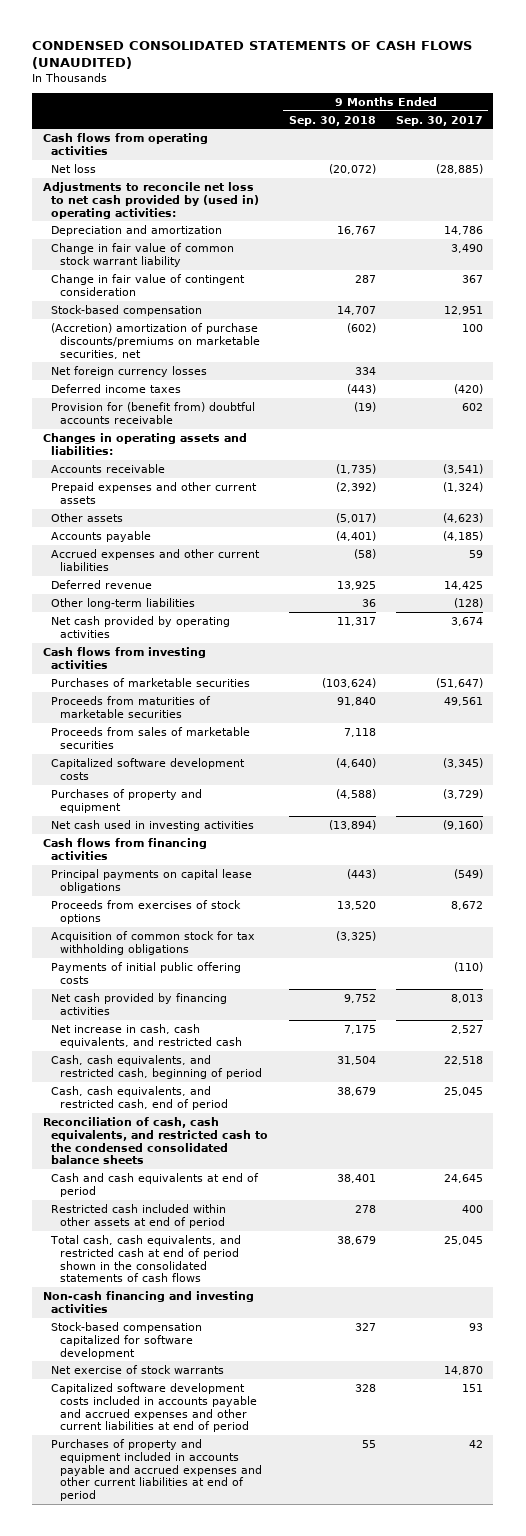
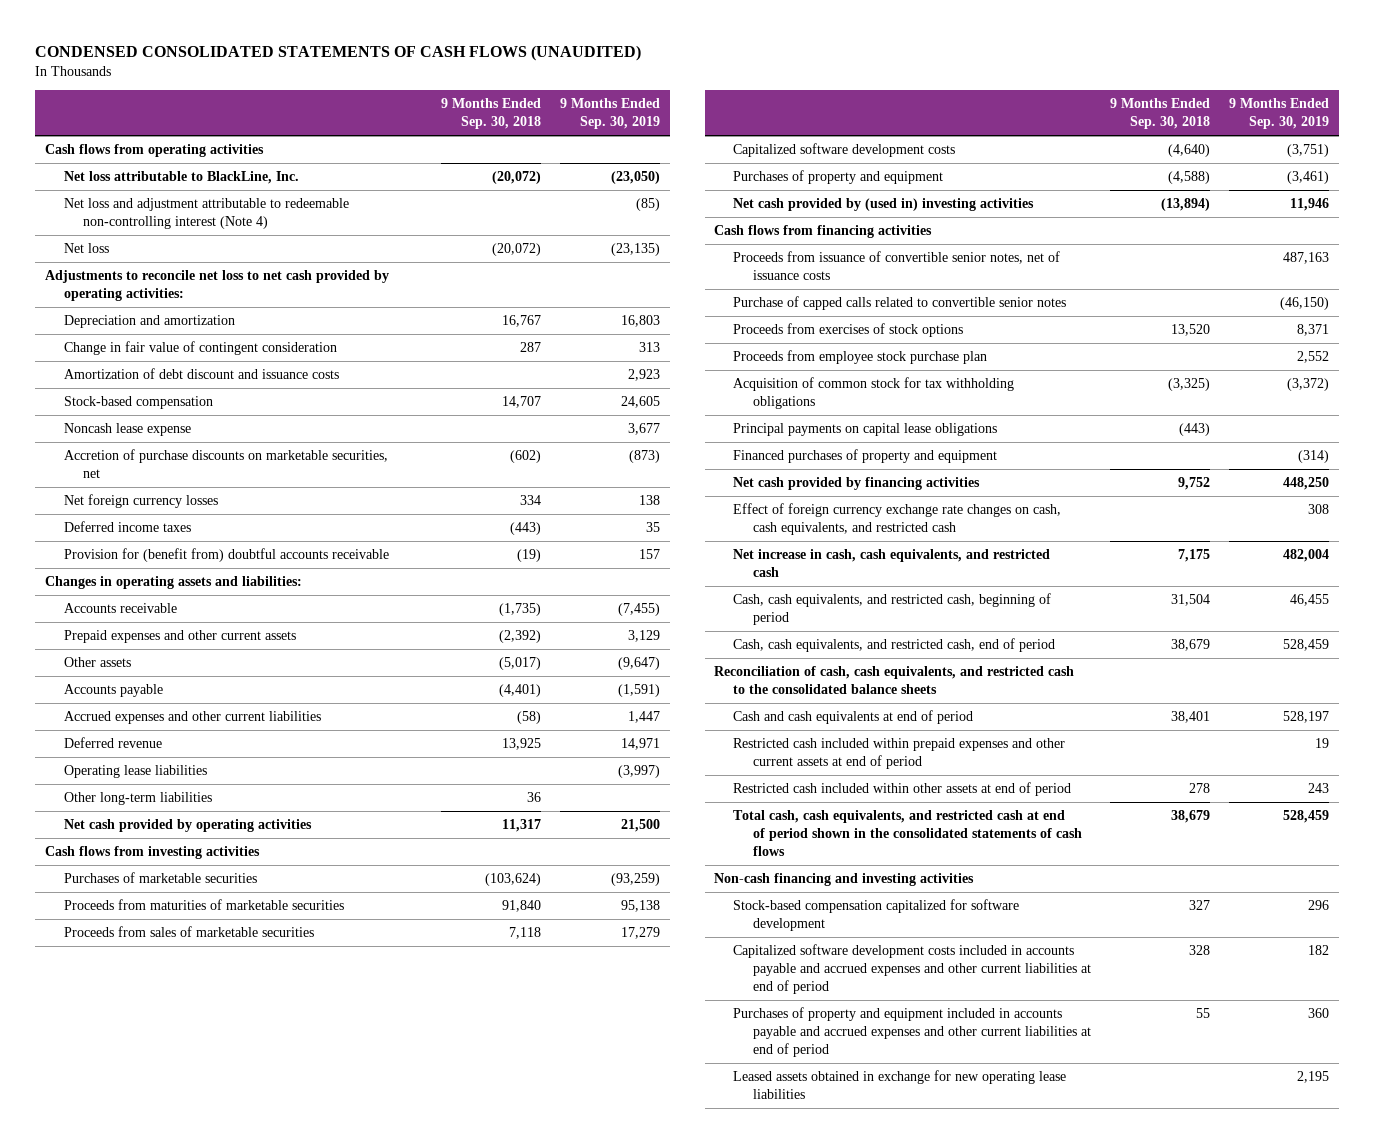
[396,115,484,126] Sep. 30, 2017 -> none
none -> [559,98,660,129] 9 Months Ended Sep. 30, 2019
none -> [64,171,300,185] Net loss attributable to BlackLine, Inc.
none -> [64,198,350,229] Net loss and adjustment attributable to redeemable non-controlling interest (Note 4)
[42,181,260,219] Adjustments to reconcile net loss to net cash provided by (used in) operating activities: -> [44,270,389,301] Adjustments to reconcile net loss to net cash provided by operating activities:
[51,242,235,267] Change in fair value of common stock warrant liability -> none
none -> [64,368,340,380] Amortization of debt discount and issuance costs
none -> [64,423,192,437] Noncash lease expense
[51,322,260,359] (Accretion) amortization of purchase discounts/premiums on marketable securities, net -> [64,449,389,478] Accretion of purchase discounts on marketable securities, net
none -> [64,765,208,779] Operating lease liabilities
[51,819,255,831] Net cash used in investing activities -> [733,198,1035,212] Net cash provided by (used in) investing activities
none -> [733,251,1061,280] Proceeds from issuance of convertible senior notes, net of issuance costs
none -> [733,296,1067,311] Purchase of capped calls related to convertible senior notes
none -> [733,350,988,365] Proceeds from employee stock purchase plan
[51,961,242,984] Payments of initial public offering costs -> none
[51,868,253,893] Principal payments on capital lease obligations -> [733,423,998,437] Principal payments on capital lease obligations
none -> [733,449,998,464] Financed purchases of property and equipment
none -> [733,503,1062,535] Effect of foreign currency exchange rate changes on cash, cash equivalents, and restricted cash
[42,1116,269,1165] Reconciliation of cash, cash equivalents, and restricted cash to the condensed consolidated balance sheets -> [714,666,1075,694] Reconciliation of cash, cash equivalents, and restricted cash to the consolidated balance sheets
none -> [733,738,1066,769] Restricted cash included within prepaid expenses and other current assets at end of period
[51,1364,225,1374] Net exercise of stock warrants -> none
none -> [733,1070,1067,1099] Leased assets obtained in exchange for new operating lease liabilities

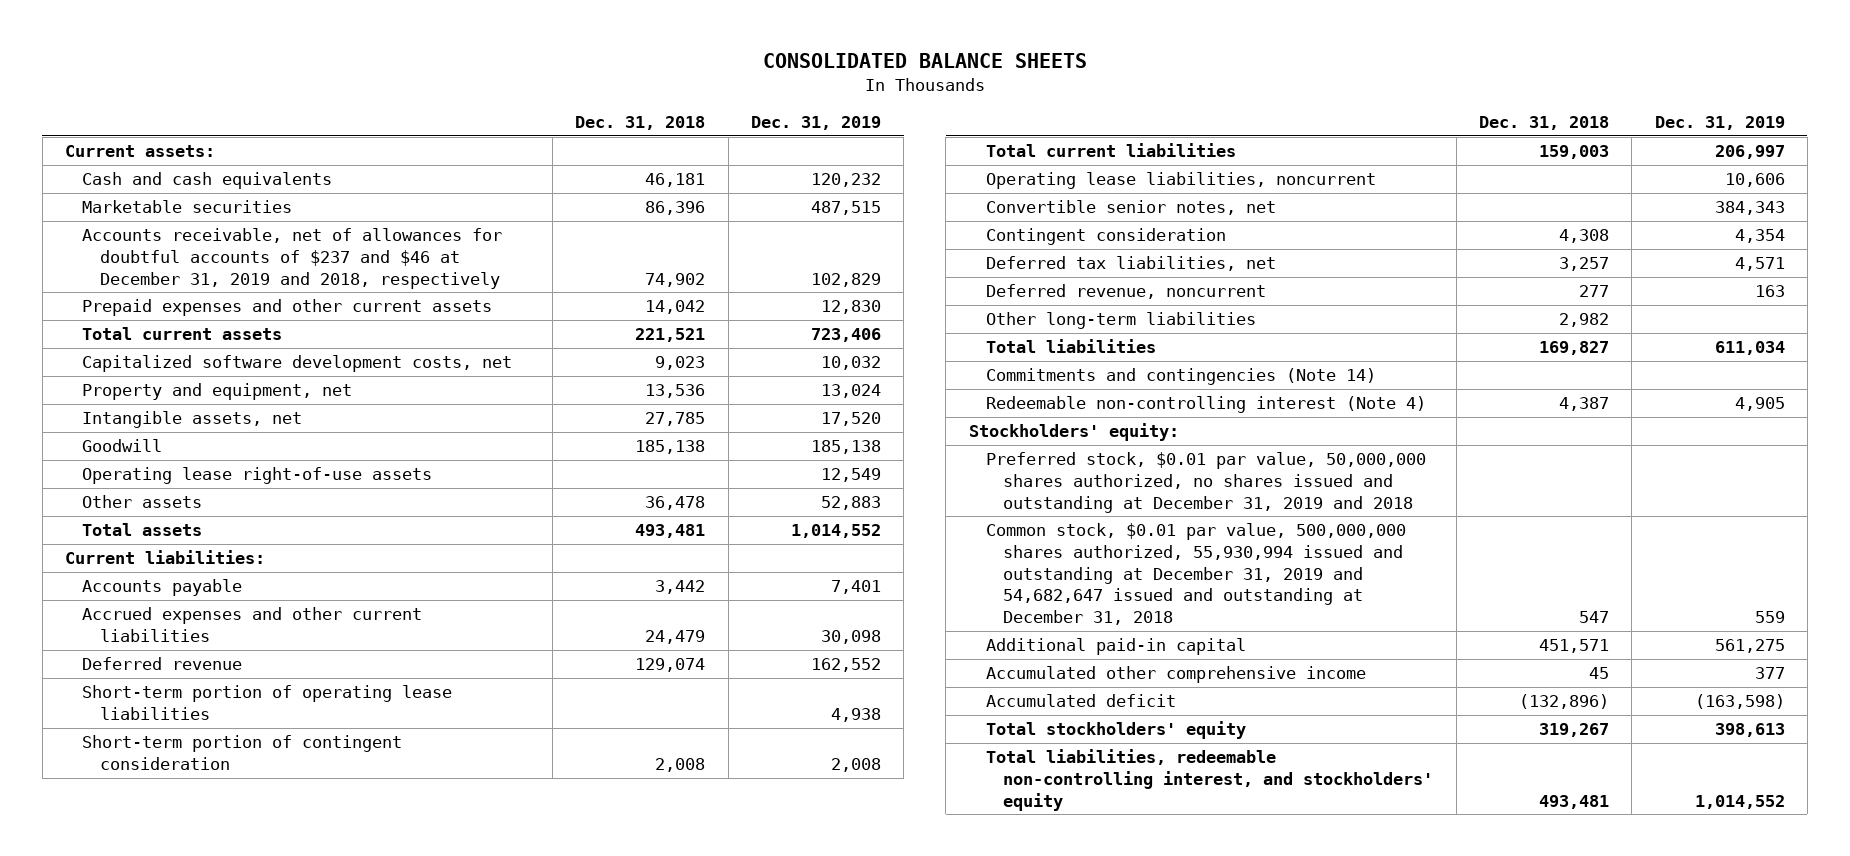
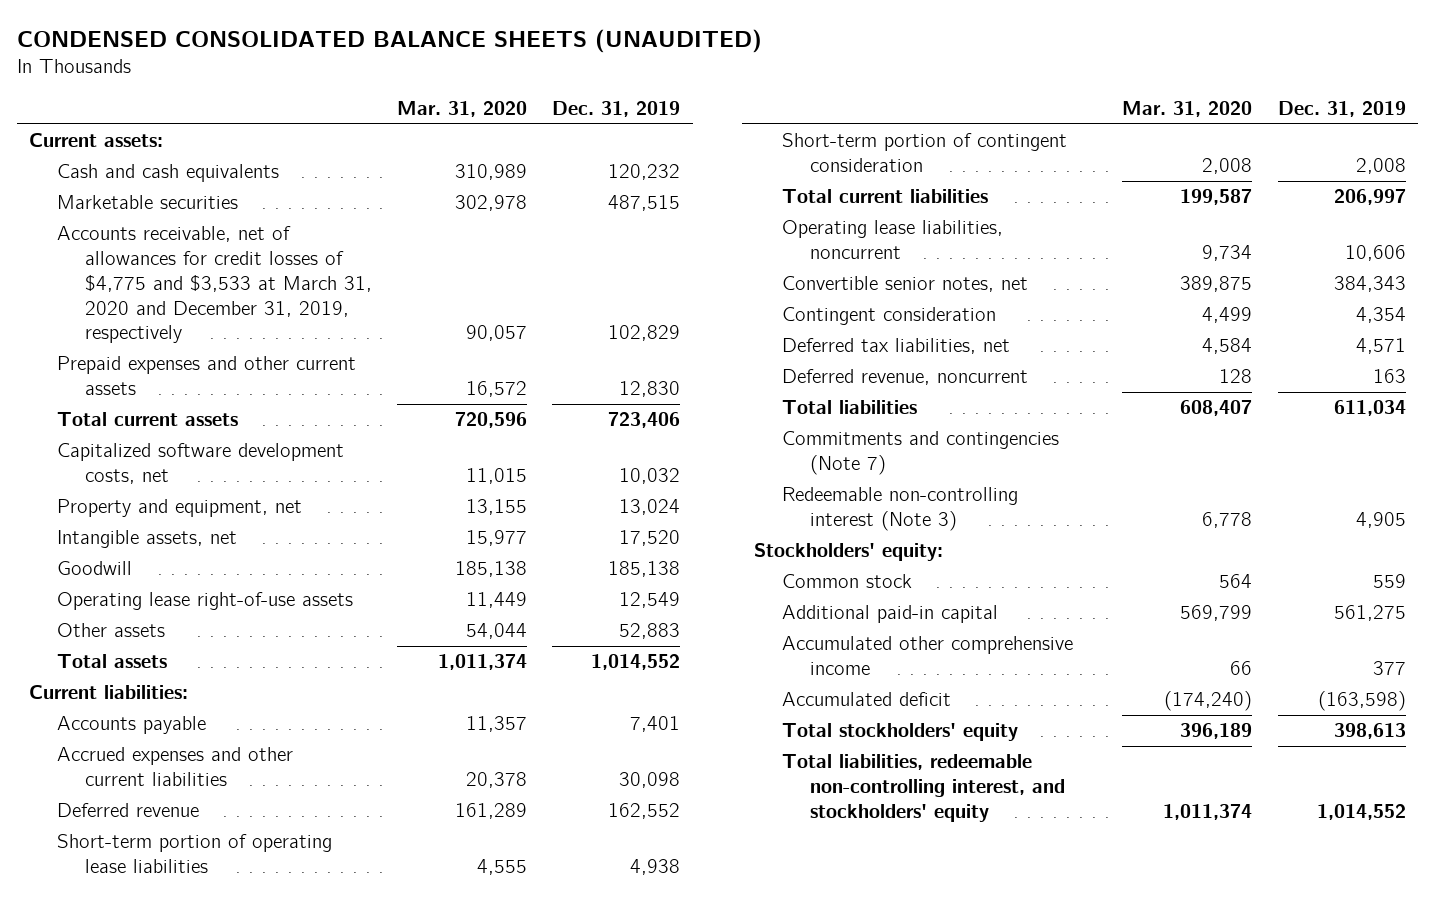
[762,53,1087,69] CONSOLIDATED BALANCE SHEETS -> [16,28,762,53] CONDENSED CONSOLIDATED BALANCE SHEETS (UNAUDITED)
[575,115,706,130] Dec. 31, 2018 -> none
none -> [397,100,528,117] Mar. 31, 2020
[82,228,503,289] Accounts receivable, net of allowances for doubtful accounts of $237 and $46 at December 31, 2019 and 2018, respectively -> [56,226,372,344] Accounts receivable, net of allowances for credit losses of $4,775 and $3,533 at March 31, 2020 and December 31, 2019, respectively
[985,312,1256,330] Other long-term liabilities -> none
[985,368,1376,386] Commitments and contingencies (Note 14) -> [782,431,1060,476] Commitments and contingencies (Note 7)
[985,396,1426,414] Redeemable non-controlling interest (Note 4) -> [782,487,1019,532] Redeemable non-controlling interest (Note 3)
[985,452,1426,513] Preferred stock, $0.01 par value, 50,000,000 shares authorized, no shares issued and outstanding at December 31, 2019 and 2018 -> none
[985,523,1406,625] Common stock, $0.01 par value, 500,000,000 shares authorized, 55,930,994 issued and outstanding at December 31, 2019 and 54,682,647 issued and outstanding at December 31, 2018 -> [782,574,913,589] Common stock

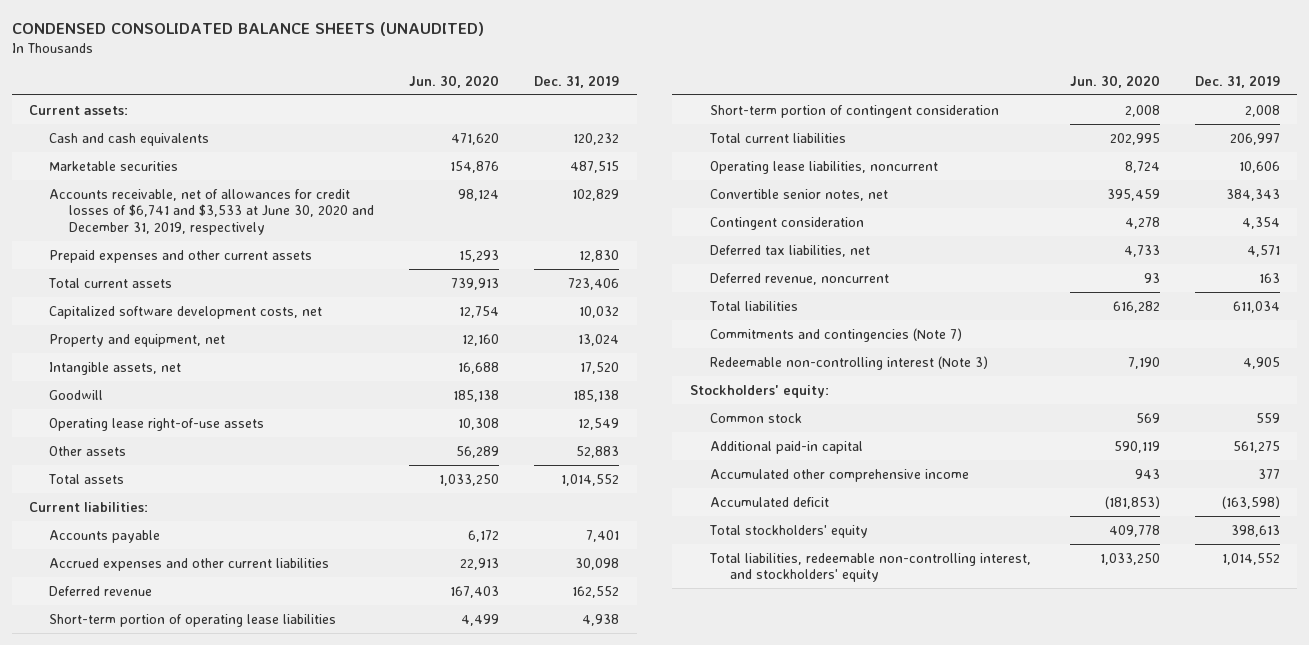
[397,100,528,117] Mar. 31, 2020 -> none
none -> [409,74,500,88] Jun. 30, 2020
[56,226,372,344] Accounts receivable, net of allowances for credit losses of $4,775 and $3,533 at March 31, 2020 and December 31, 2019, respectively -> [49,188,375,235] Accounts receivable, net of allowances for credit losses of $6,741 and $3,533 at June 30, 2020 and December 31, 2019, respectively

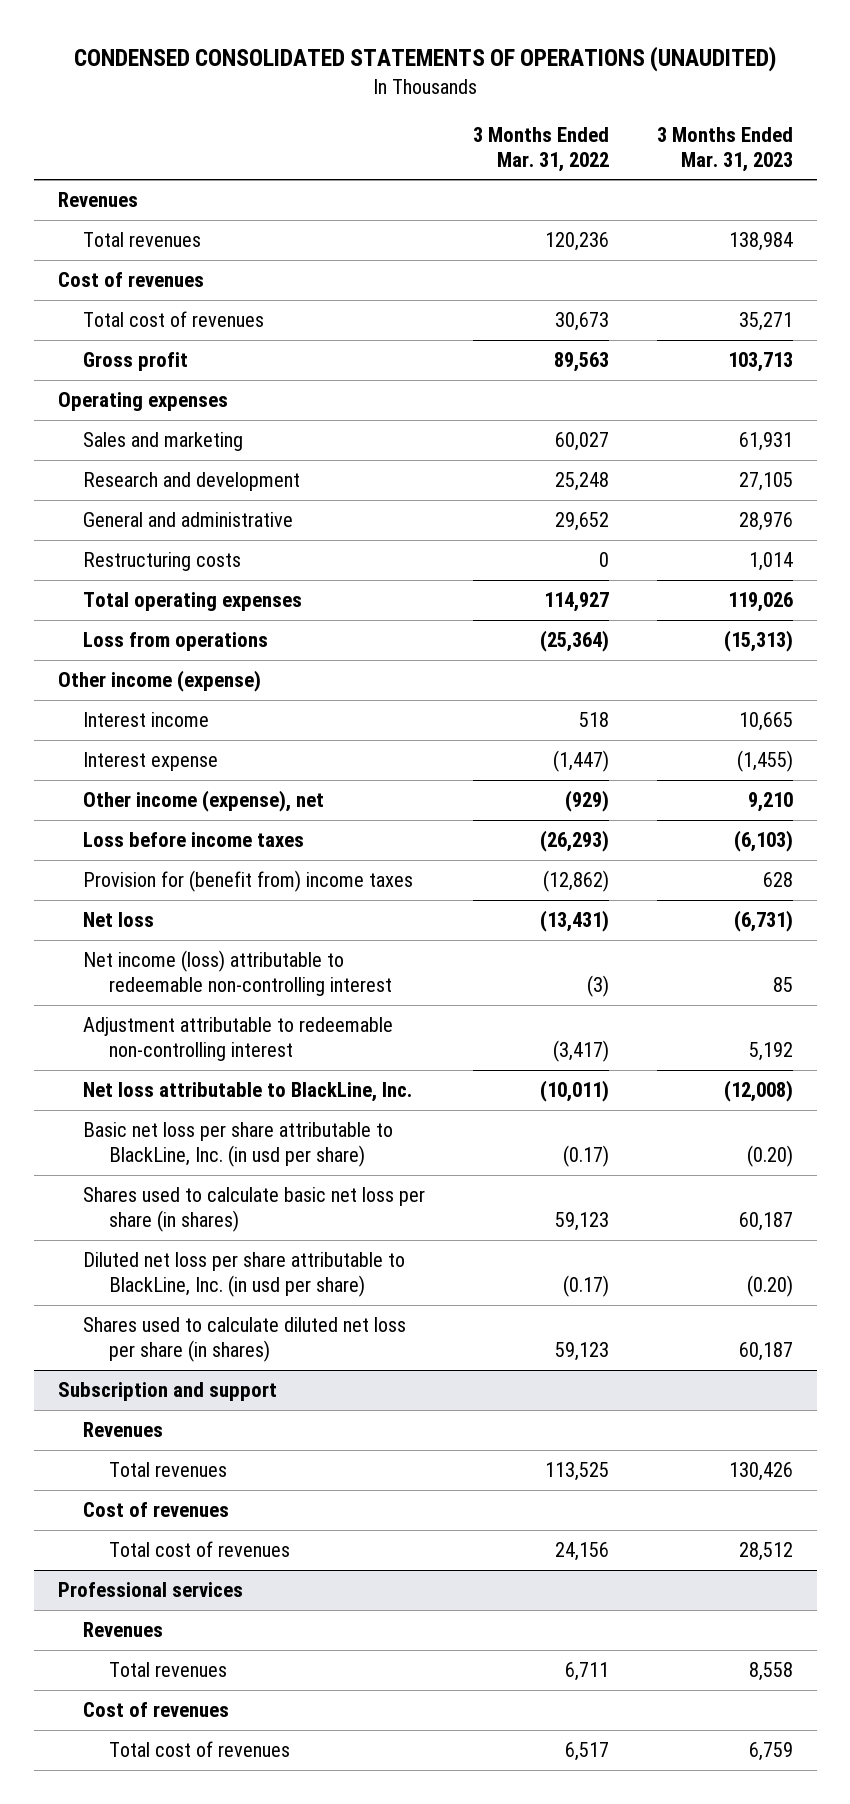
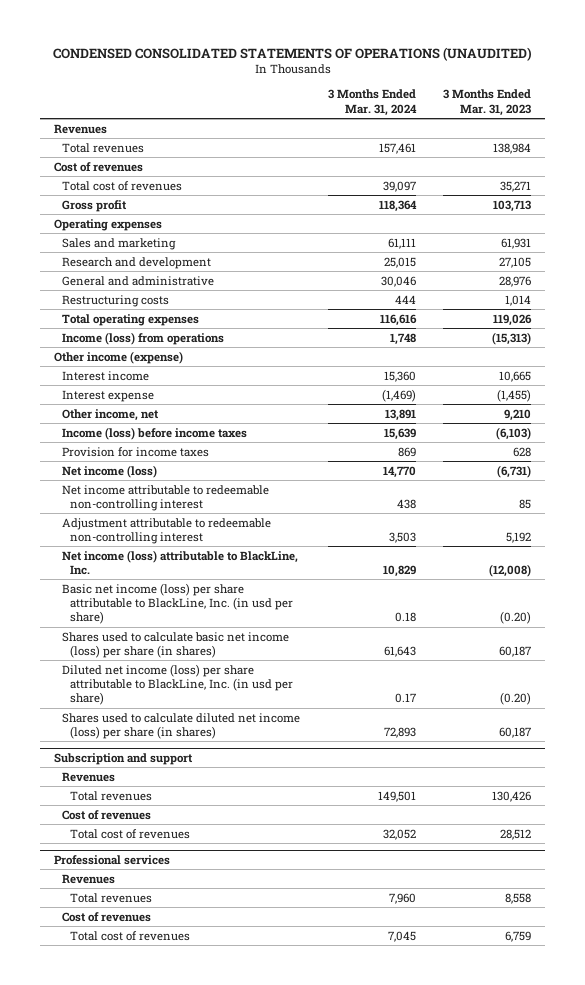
[472,126,609,172] 3 Months Ended Mar. 31, 2022 -> none
none -> [327,89,417,116] 3 Months Ended Mar. 31, 2024
[83,632,269,652] Loss from operations -> [61,331,224,345] Income (loss) from operations
[83,790,325,813] Other income (expense), net -> [61,408,159,421] Other income, net
[83,832,305,848] Loss before income taxes -> [61,426,247,440] Income (loss) before income taxes
[83,870,414,893] Provision for (benefit from) income taxes -> [61,446,209,457] Provision for income taxes
[83,912,155,928] Net loss -> [61,464,157,478] Net income (loss)
[83,950,392,997] Net income (loss) attributable to redeemable non-controlling interest -> [61,484,269,511] Net income attributable to redeemable non-controlling interest
[83,1082,413,1103] Net loss attributable to BlackLine, Inc. -> [61,549,298,575] Net income (loss) attributable to BlackLine, Inc.
[83,1122,394,1168] Basic net loss per share attributable to BlackLine, Inc. (in usd per share) -> [61,582,294,625] Basic net income (loss) per share attributable to BlackLine, Inc. (in usd per share)
[83,1187,426,1233] Shares used to calculate basic net loss per share (in shares) -> [61,631,289,658] Shares used to calculate basic net income (loss) per share (in shares)
[83,1252,406,1298] Diluted net loss per share attributable to BlackLine, Inc. (in usd per share) -> [61,663,294,706] Diluted net income (loss) per share attributable to BlackLine, Inc. (in usd per share)
[83,1317,407,1363] Shares used to calculate diluted net loss per share (in shares) -> [61,712,300,739] Shares used to calculate diluted net income (loss) per share (in shares)

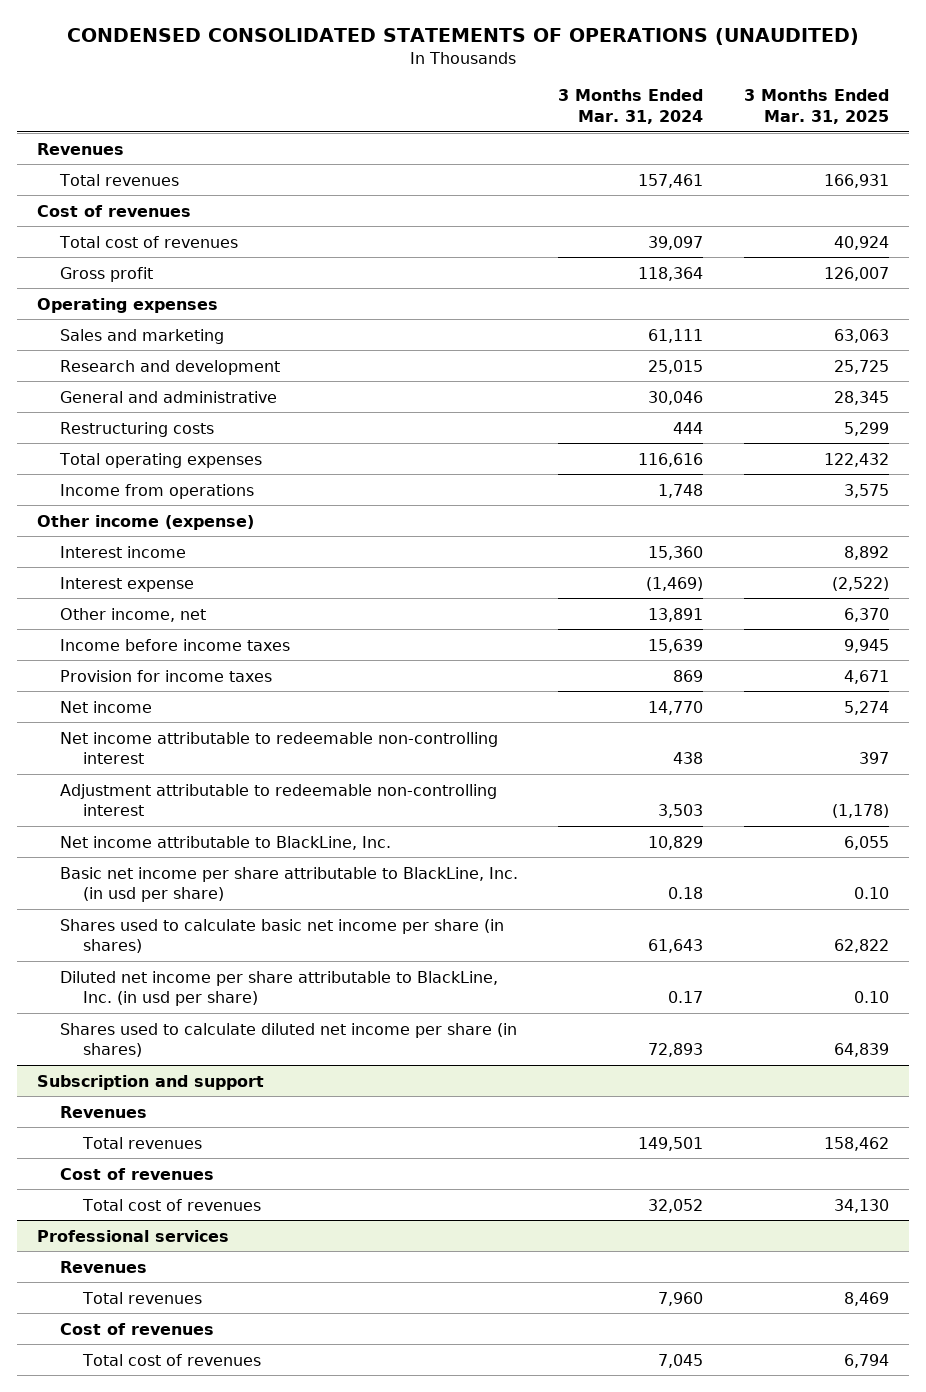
[443,89,532,116] 3 Months Ended Mar. 31, 2023 -> none
none -> [743,89,889,124] 3 Months Ended Mar. 31, 2025
[61,331,224,345] Income (loss) from operations -> [60,483,255,499] Income from operations
[61,426,247,440] Income (loss) before income taxes -> [60,638,291,651] Income before income taxes
[61,464,157,478] Net income (loss) -> [60,700,153,713] Net income
[61,549,298,575] Net income (loss) attributable to BlackLine, Inc. -> [60,835,392,850] Net income attributable to BlackLine, Inc.
[61,582,294,625] Basic net income (loss) per share attributable to BlackLine, Inc. (in usd per share) -> [60,866,519,902] Basic net income per share attributable to BlackLine, Inc. (in usd per share)
[61,631,289,658] Shares used to calculate basic net income (loss) per share (in shares) -> [60,918,505,953] Shares used to calculate basic net income per share (in shares)
[61,663,294,706] Diluted net income (loss) per share attributable to BlackLine, Inc. (in usd per share) -> [60,970,499,1006] Diluted net income per share attributable to BlackLine, Inc. (in usd per share)
[61,712,300,739] Shares used to calculate diluted net income (loss) per share (in shares) -> [60,1022,518,1057] Shares used to calculate diluted net income per share (in shares)

